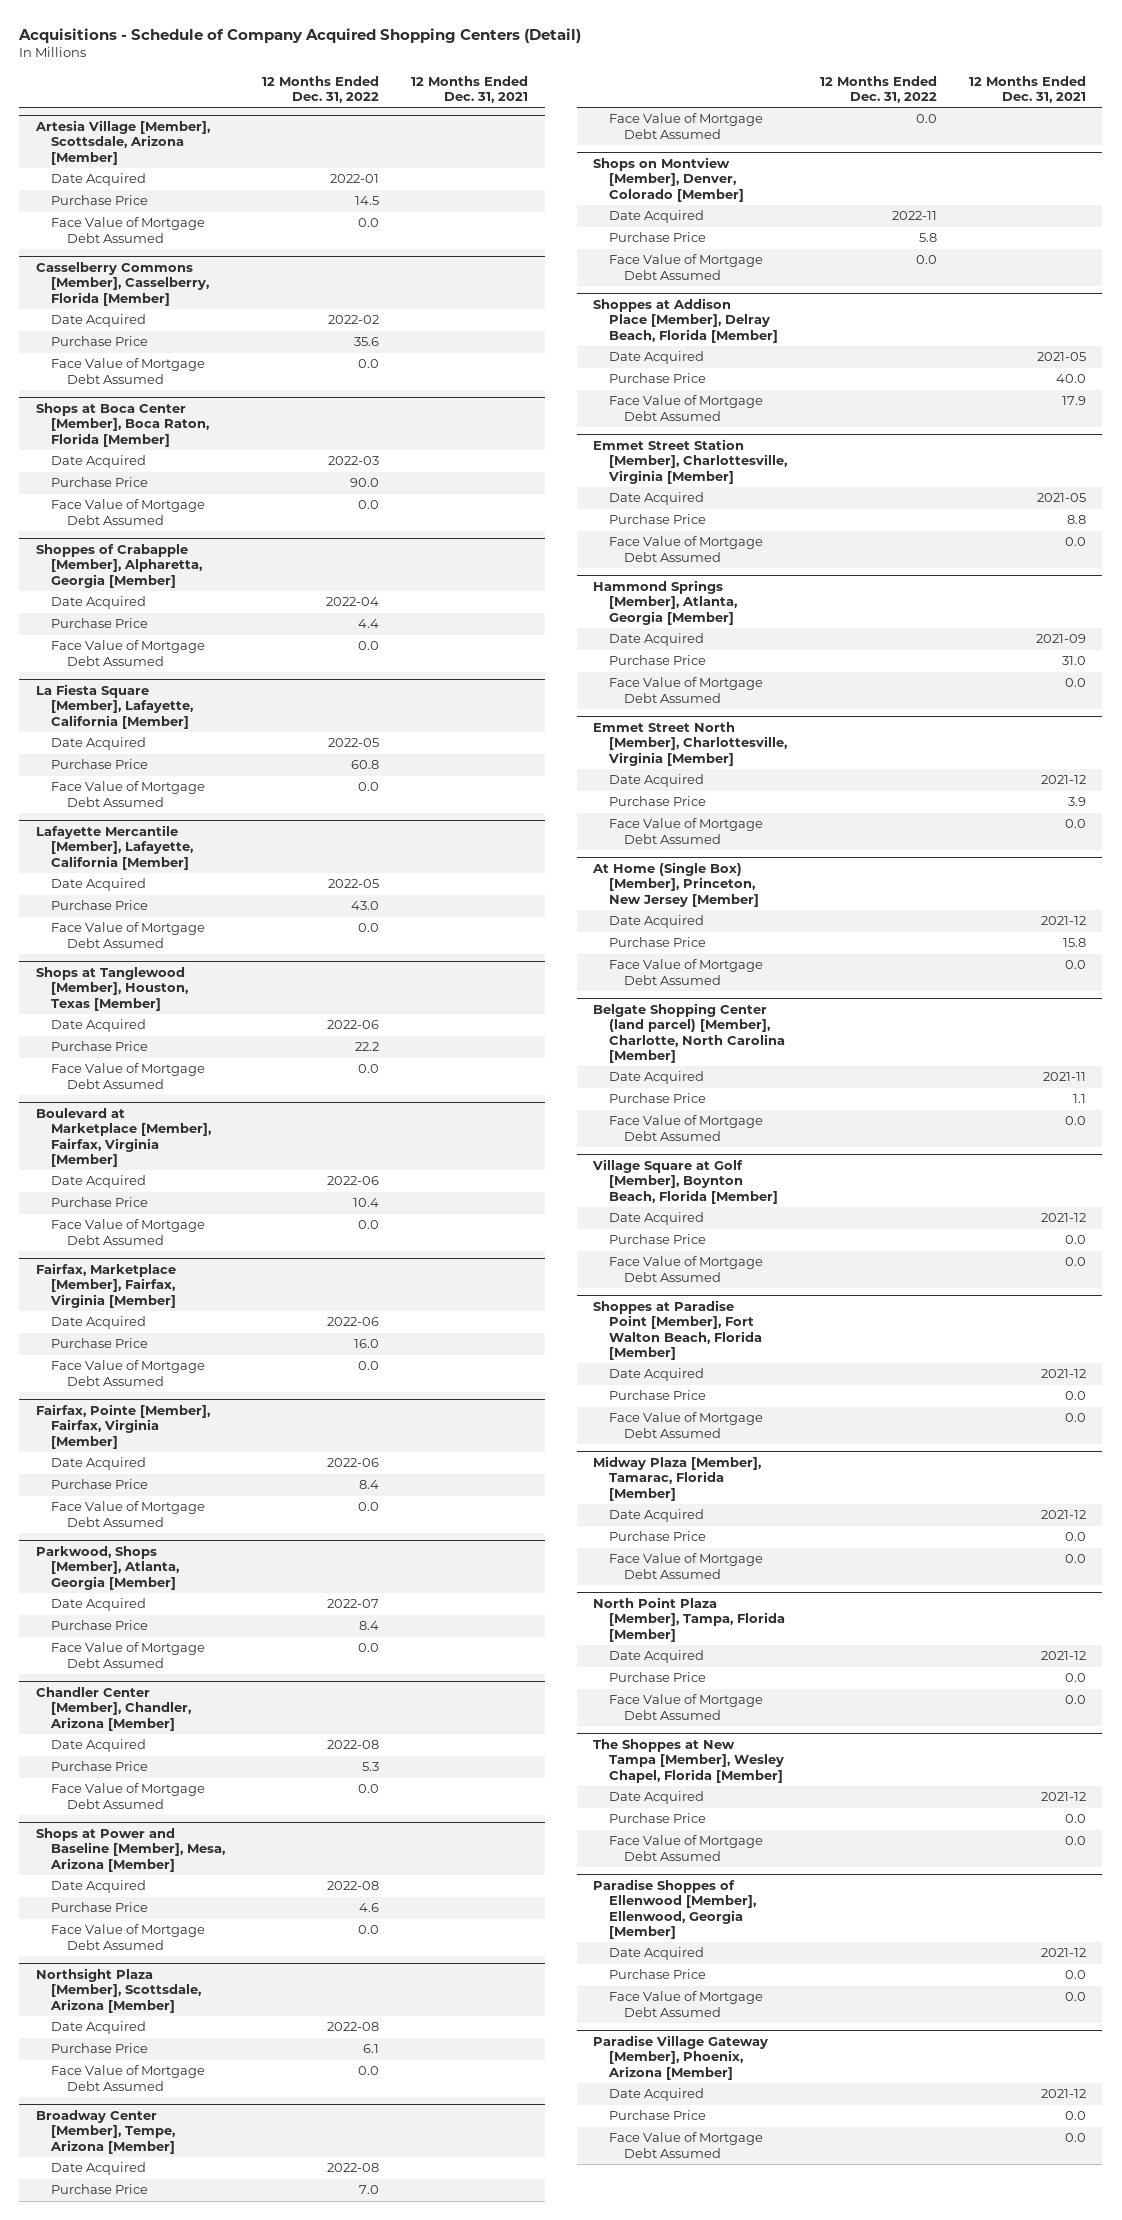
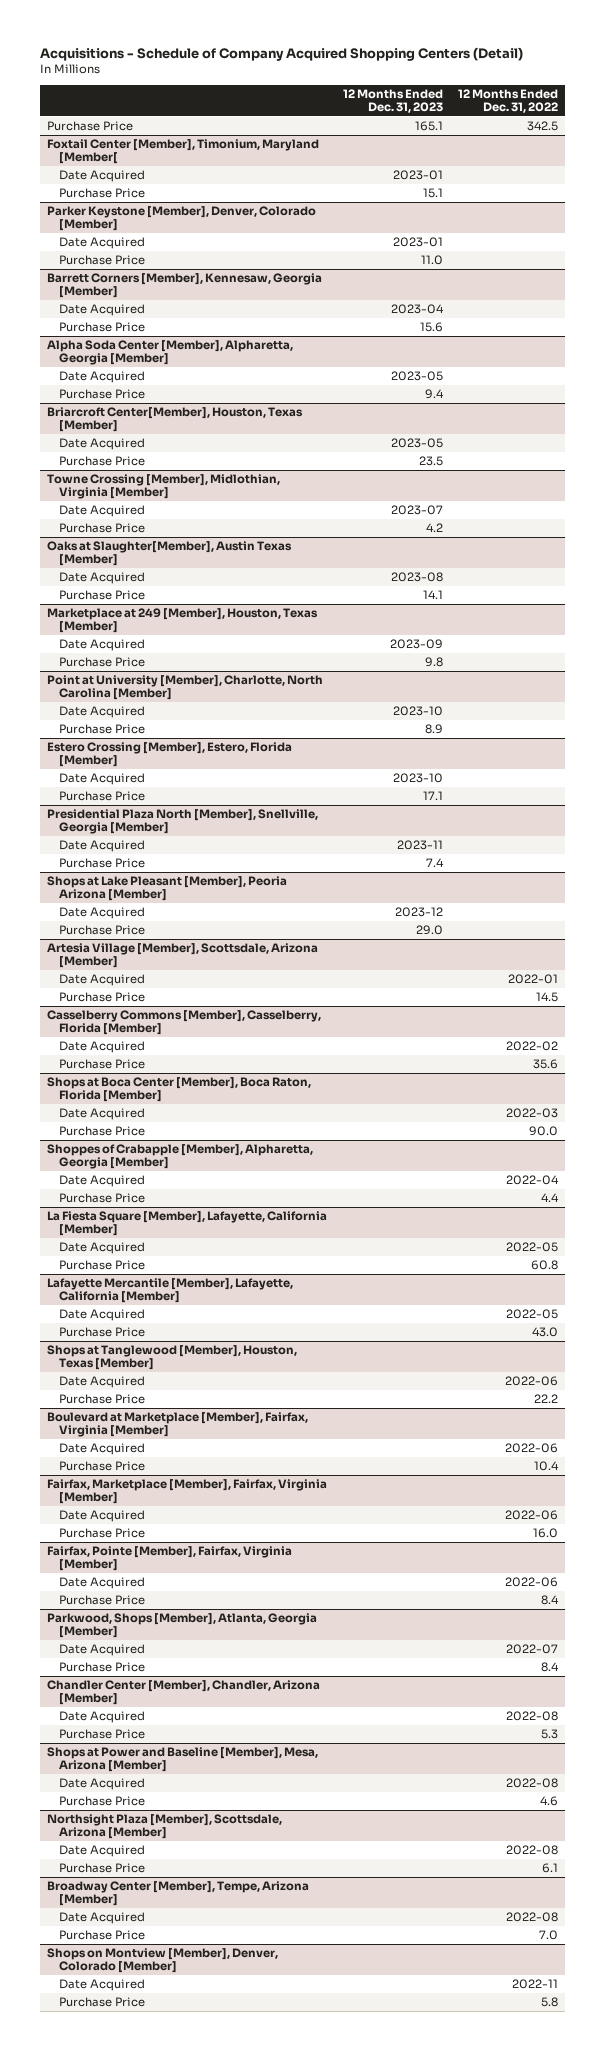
[411,75,529,104] 12 Months Ended Dec. 31, 2021 -> none
none -> [342,88,443,113] 12 Months Ended Dec. 31, 2023
none -> [47,120,134,131] Purchase Price
none -> [47,138,320,165] Foxtail Center [Member], Timonium, Maryland [Member[
none -> [58,169,145,182] Date Acquired
none -> [58,187,145,198] Purchase Price
none -> [47,205,317,232] Parker Keystone [Member], Denver, Colorado [Member]
none -> [58,236,145,249] Date Acquired
none -> [58,254,145,265] Purchase Price
none -> [47,272,323,299] Barrett Corners [Member], Kennesaw, Georgia [Member]
none -> [58,303,145,316] Date Acquired
none -> [58,321,145,332] Purchase Price
none -> [47,339,294,366] Alpha Soda Center [Member], Alpharetta, Georgia [Member]
none -> [58,370,145,383] Date Acquired
none -> [58,388,145,399] Purchase Price
none -> [47,406,304,433] Briarcroft Center[Member], Houston, Texas [Member]
none -> [58,437,145,450] Date Acquired
none -> [58,455,145,466] Purchase Price
none -> [47,473,281,500] Towne Crossing [Member], Midlothian, Virginia [Member]
none -> [58,504,145,517] Date Acquired
none -> [58,522,145,533] Purchase Price
none -> [47,540,293,567] Oaks at Slaughter[Member], Austin Texas [Member]
none -> [58,571,145,584] Date Acquired
none -> [58,589,145,600] Purchase Price
none -> [47,607,319,634] Marketplace at 249 [Member], Houston, Texas [Member]
none -> [58,638,145,651] Date Acquired
none -> [58,656,145,667] Purchase Price
none -> [47,674,324,701] Point at University [Member], Charlotte, North Carolina [Member]
none -> [58,705,145,718] Date Acquired
none -> [58,723,145,734] Purchase Price
none -> [47,741,293,768] Estero Crossing [Member], Estero, Florida [Member]
none -> [58,772,145,785] Date Acquired
none -> [58,790,145,801] Purchase Price
none -> [47,808,319,835] Presidential Plaza North [Member], Snellville, Georgia [Member]
none -> [58,839,145,852] Date Acquired
none -> [58,857,145,868] Purchase Price
none -> [47,875,288,902] Shops at Lake Pleasant [Member], Peoria Arizona [Member]
none -> [58,906,145,919] Date Acquired
none -> [58,924,145,935] Purchase Price
[51,217,206,243] Face Value of Mortgage Debt Assumed -> none
[51,358,206,384] Face Value of Mortgage Debt Assumed -> none
[51,499,206,525] Face Value of Mortgage Debt Assumed -> none
[51,640,206,666] Face Value of Mortgage Debt Assumed -> none
[51,781,206,807] Face Value of Mortgage Debt Assumed -> none
[51,922,206,948] Face Value of Mortgage Debt Assumed -> none
[51,1063,206,1089] Face Value of Mortgage Debt Assumed -> none
[51,1219,206,1245] Face Value of Mortgage Debt Assumed -> none
[51,1360,206,1386] Face Value of Mortgage Debt Assumed -> none
[51,1501,206,1527] Face Value of Mortgage Debt Assumed -> none
[51,1642,206,1668] Face Value of Mortgage Debt Assumed -> none
[51,1783,206,1809] Face Value of Mortgage Debt Assumed -> none
[51,1924,206,1950] Face Value of Mortgage Debt Assumed -> none
[51,2065,206,2091] Face Value of Mortgage Debt Assumed -> none
[608,113,763,139] Face Value of Mortgage Debt Assumed -> none
[608,254,763,280] Face Value of Mortgage Debt Assumed -> none
[593,298,778,343] Shoppes at Addison Place [Member], Delray Beach, Florida [Member] -> none
[608,351,704,365] Date Acquired -> none
[608,373,706,384] Purchase Price -> none
[608,395,763,421] Face Value of Mortgage Debt Assumed -> none
[593,439,787,484] Emmet Street Station [Member], Charlottesville, Virginia [Member] -> none
[608,492,704,506] Date Acquired -> none
[608,514,706,525] Purchase Price -> none
[608,536,763,562] Face Value of Mortgage Debt Assumed -> none
[593,580,737,625] Hammond Springs [Member], Atlanta, Georgia [Member] -> none
[608,633,704,647] Date Acquired -> none
[608,655,706,666] Purchase Price -> none
[608,677,763,703] Face Value of Mortgage Debt Assumed -> none
[593,722,787,766] Emmet Street North [Member], Charlottesville, Virginia [Member] -> none
[608,774,704,788] Date Acquired -> none
[608,796,706,807] Purchase Price -> none
[608,818,763,844] Face Value of Mortgage Debt Assumed -> none
[592,862,759,907] At Home (Single Box) [Member], Princeton, New Jersey [Member] -> none
[608,915,704,929] Date Acquired -> none
[608,937,706,948] Purchase Price -> none
[608,959,763,985] Face Value of Mortgage Debt Assumed -> none
[593,1003,785,1063] Belgate Shopping Center (land parcel) [Member], Charlotte, North Carolina [Member] -> none
[608,1071,704,1085] Date Acquired -> none
[608,1093,706,1104] Purchase Price -> none
[608,1115,763,1141] Face Value of Mortgage Debt Assumed -> none
[592,1159,778,1204] Village Square at Golf [Member], Boynton Beach, Florida [Member] -> none
[608,1212,704,1226] Date Acquired -> none
[608,1234,706,1245] Purchase Price -> none
[608,1256,763,1282] Face Value of Mortgage Debt Assumed -> none
[593,1300,762,1360] Shoppes at Paradise Point [Member], Fort Walton Beach, Florida [Member] -> none
[608,1368,704,1382] Date Acquired -> none
[608,1390,706,1401] Purchase Price -> none
[608,1412,763,1438] Face Value of Mortgage Debt Assumed -> none
[593,1456,762,1501] Midway Plaza [Member], Tamarac, Florida [Member] -> none
[608,1509,704,1523] Date Acquired -> none
[608,1531,706,1542] Purchase Price -> none
[608,1553,763,1579] Face Value of Mortgage Debt Assumed -> none
[593,1597,785,1642] North Point Plaza [Member], Tampa, Florida [Member] -> none
[608,1650,704,1664] Date Acquired -> none
[608,1672,706,1683] Purchase Price -> none
[608,1694,763,1720] Face Value of Mortgage Debt Assumed -> none
[593,1739,784,1783] The Shoppes at New Tampa [Member], Wesley Chapel, Florida [Member] -> none
[608,1791,704,1805] Date Acquired -> none
[608,1813,706,1824] Purchase Price -> none
[608,1835,763,1861] Face Value of Mortgage Debt Assumed -> none
[593,1879,756,1939] Paradise Shoppes of Ellenwood [Member], Ellenwood, Georgia [Member] -> none
[608,1947,704,1961] Date Acquired -> none
[608,1969,706,1980] Purchase Price -> none
[608,1991,763,2017] Face Value of Mortgage Debt Assumed -> none
[593,2035,769,2080] Paradise Village Gateway [Member], Phoenix, Arizona [Member] -> none
[608,2088,704,2102] Date Acquired -> none
[608,2110,706,2121] Purchase Price -> none
[608,2132,763,2158] Face Value of Mortgage Debt Assumed -> none

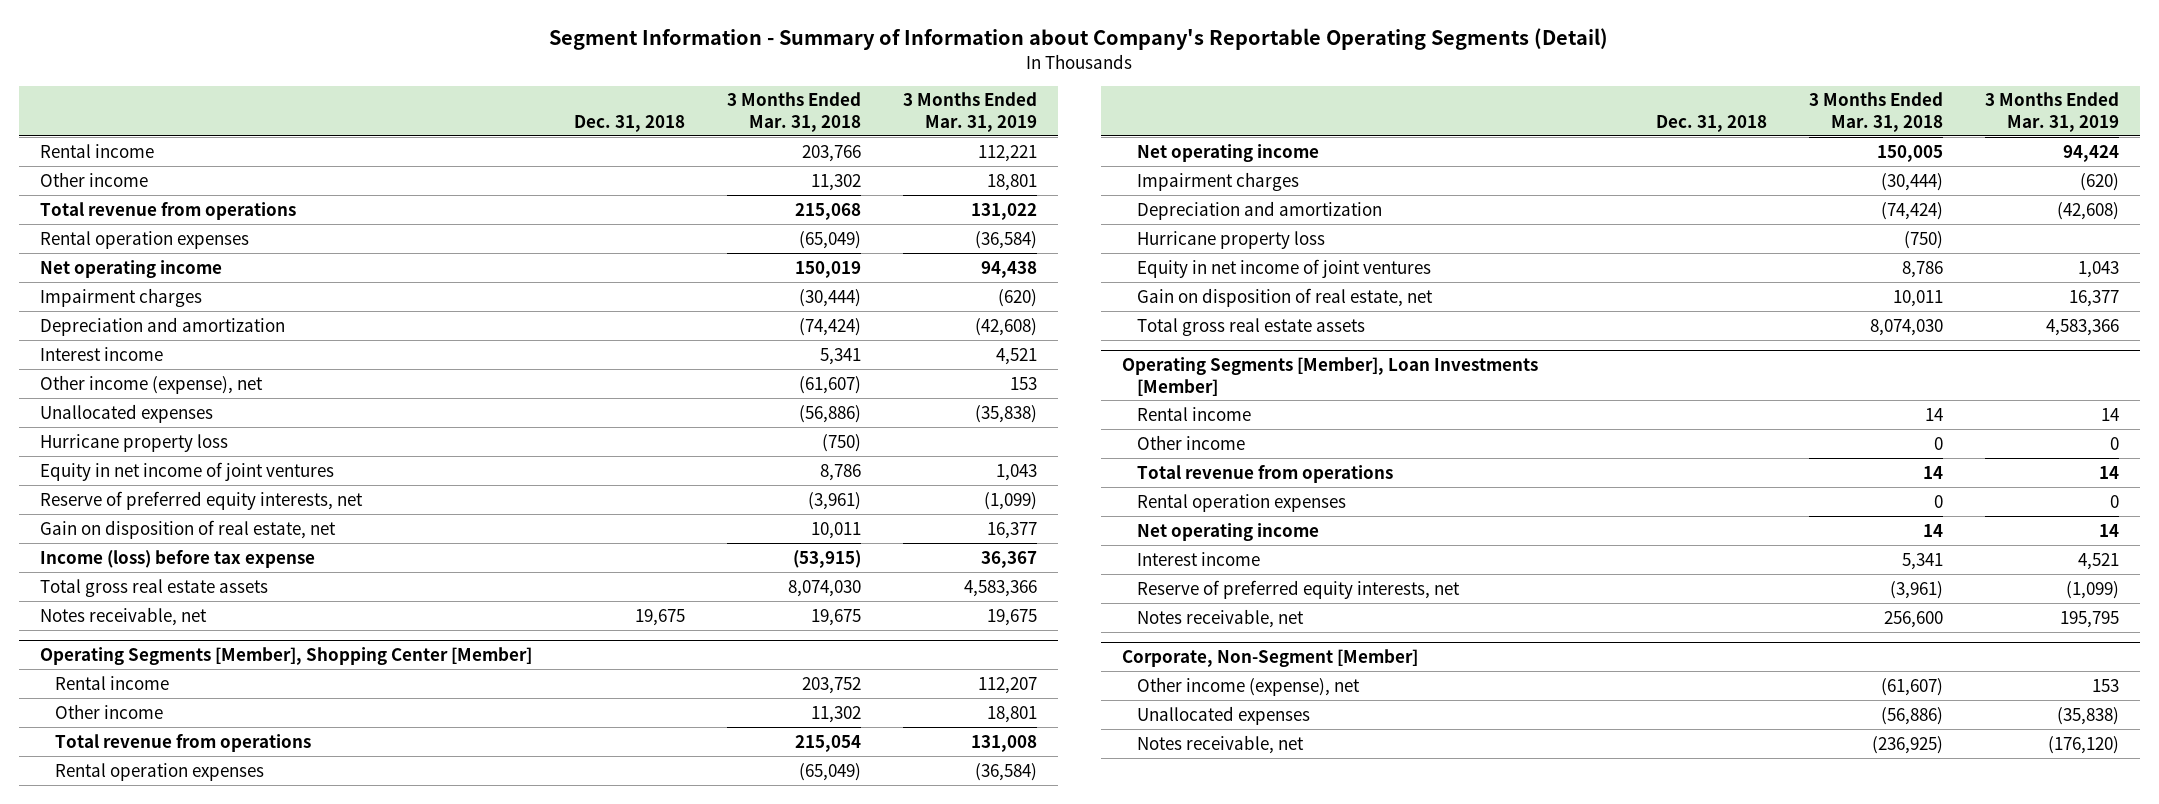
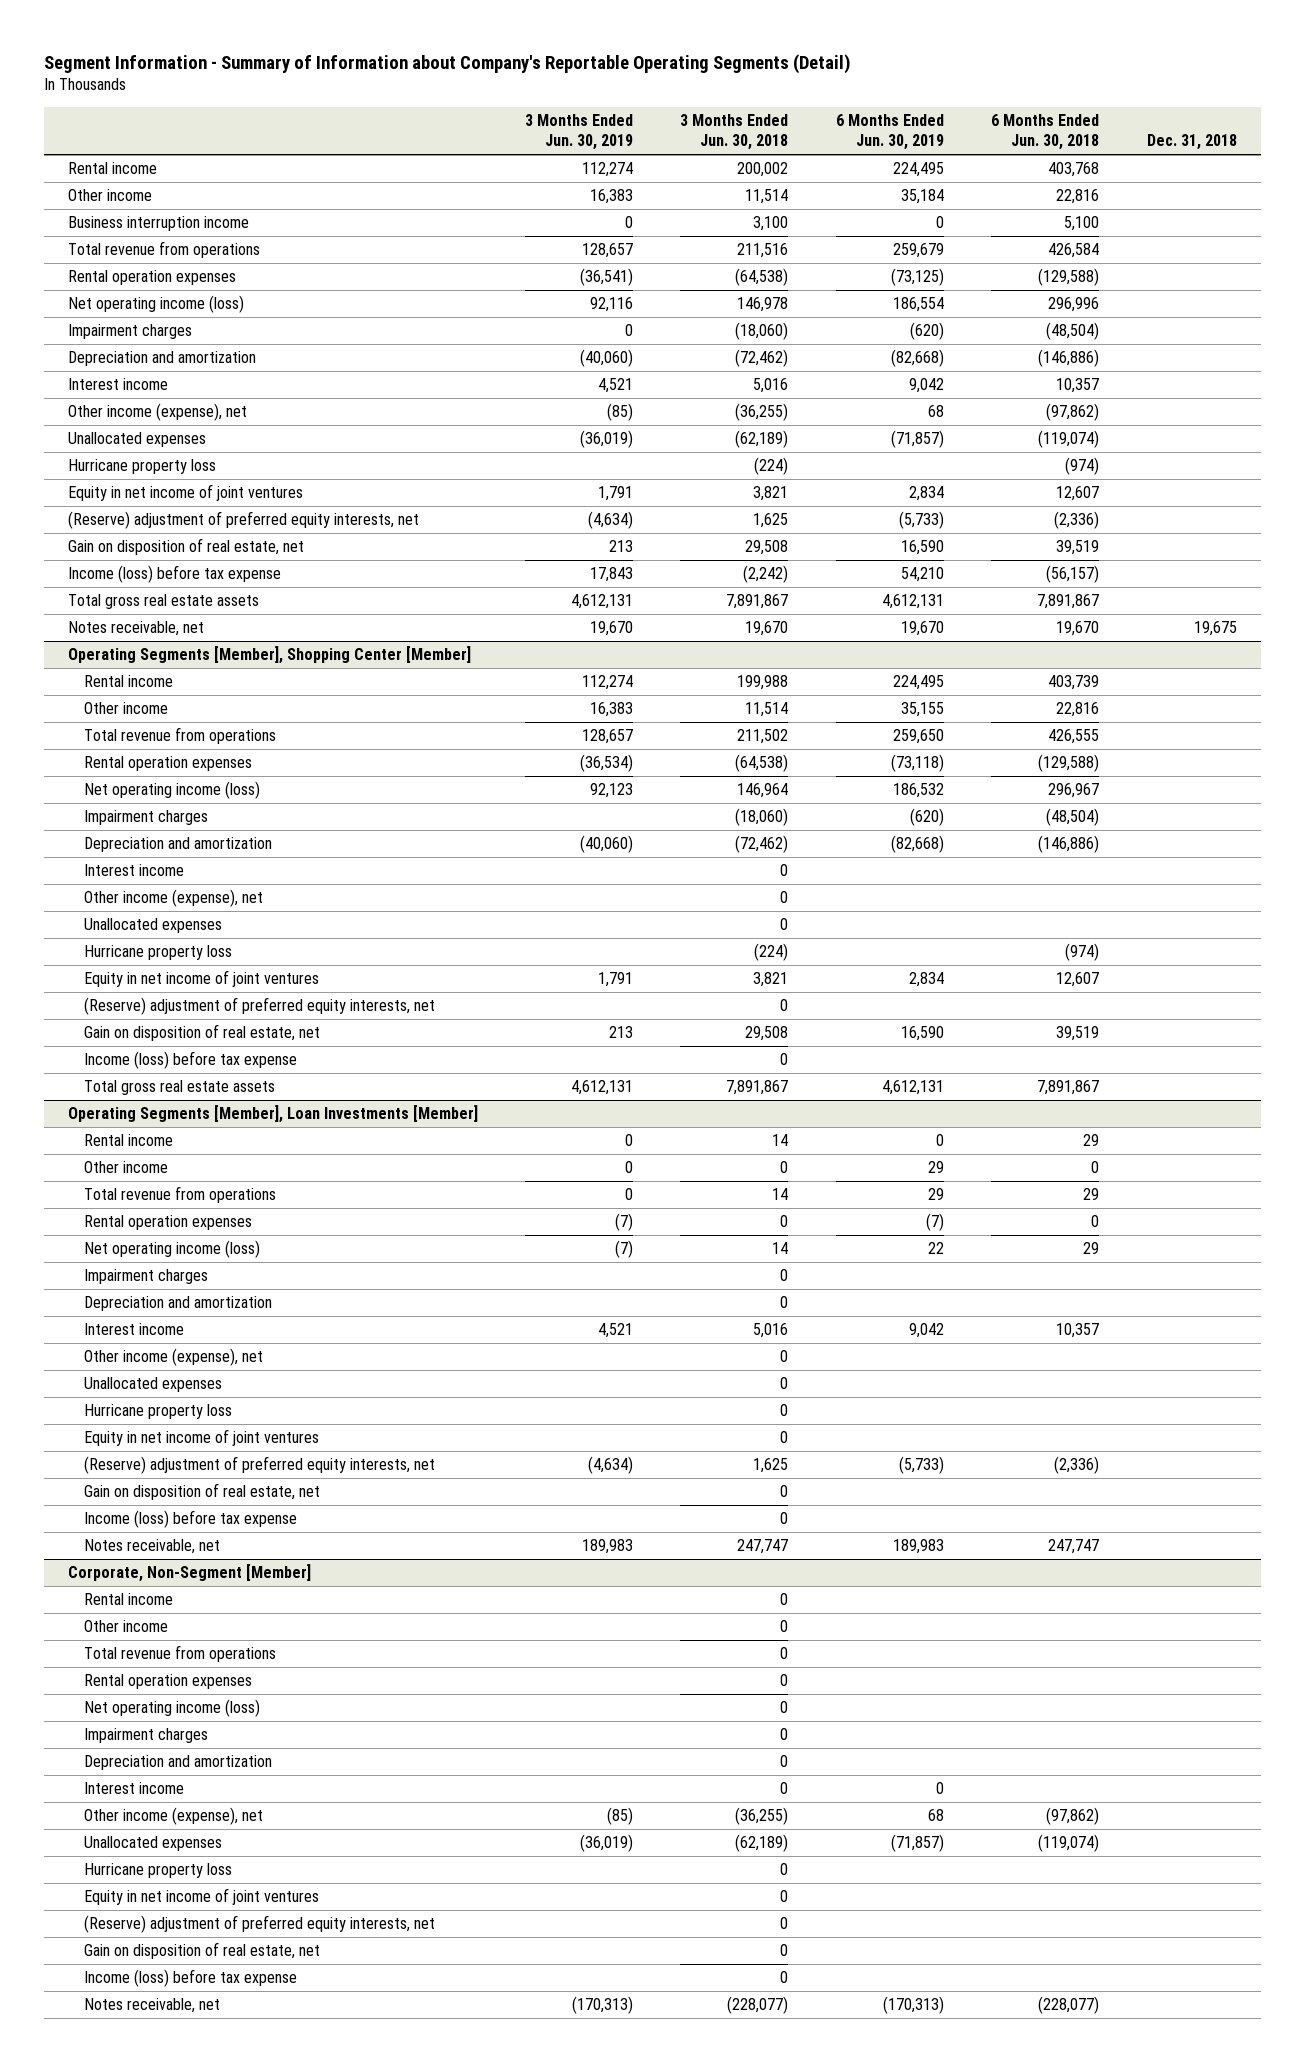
[726,92,861,132] 3 Months Ended Mar. 31, 2018 -> none
[902,92,1037,132] 3 Months Ended Mar. 31, 2019 -> none
none -> [524,113,633,151] 3 Months Ended Jun. 30, 2019
none -> [680,113,789,151] 3 Months Ended Jun. 30, 2018
none -> [835,113,944,151] 6 Months Ended Jun. 30, 2019
none -> [991,113,1100,151] 6 Months Ended Jun. 30, 2018
none -> [67,216,249,232] Business interruption income
[39,259,222,278] Net operating income -> [67,295,244,314] Net operating income (loss)
[39,490,363,510] Reserve of preferred equity interests, net -> [67,511,419,530] (Reserve) adjustment of preferred equity interests, net
[1137,143,1320,162] Net operating income -> [83,781,260,800] Net operating income (loss)
none -> [83,864,184,877] Interest income
none -> [83,889,263,908] Other income (expense), net
none -> [83,918,222,934] Unallocated expenses
none -> [83,997,435,1016] (Reserve) adjustment of preferred equity interests, net
none -> [83,1051,297,1070] Income (loss) before tax expense
[1137,522,1320,541] Net operating income -> [83,1240,260,1259] Net operating income (loss)
none -> [83,1269,208,1285] Impairment charges
none -> [83,1296,272,1312] Depreciation and amortization
none -> [83,1348,263,1367] Other income (expense), net
none -> [83,1377,222,1393] Unallocated expenses
none -> [83,1404,232,1420] Hurricane property loss
none -> [83,1429,319,1447] Equity in net income of joint ventures
[1137,579,1461,599] Reserve of preferred equity interests, net -> [83,1456,435,1475] (Reserve) adjustment of preferred equity interests, net
none -> [83,1483,320,1501] Gain on disposition of real estate, net
none -> [83,1510,297,1529] Income (loss) before tax expense
none -> [83,1593,173,1606] Rental income
none -> [83,1620,168,1633] Other income
none -> [83,1645,276,1663] Total revenue from operations
none -> [83,1674,252,1690] Rental operation expenses
none -> [83,1699,260,1718] Net operating income (loss)
none -> [83,1728,208,1744] Impairment charges
none -> [83,1755,272,1771] Depreciation and amortization
none -> [83,1782,184,1795] Interest income
none -> [83,1863,232,1879] Hurricane property loss
none -> [83,1888,319,1906] Equity in net income of joint ventures
none -> [83,1915,435,1934] (Reserve) adjustment of preferred equity interests, net
none -> [83,1942,320,1960] Gain on disposition of real estate, net
none -> [83,1969,297,1988] Income (loss) before tax expense

